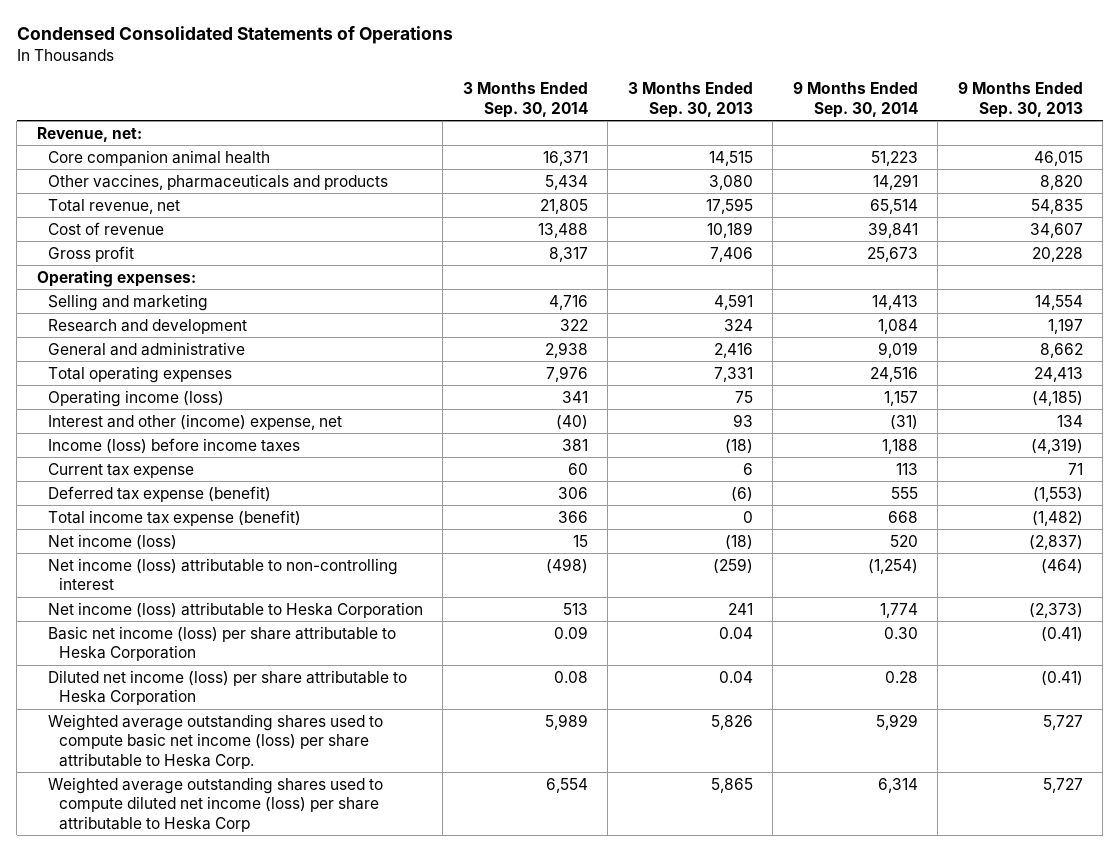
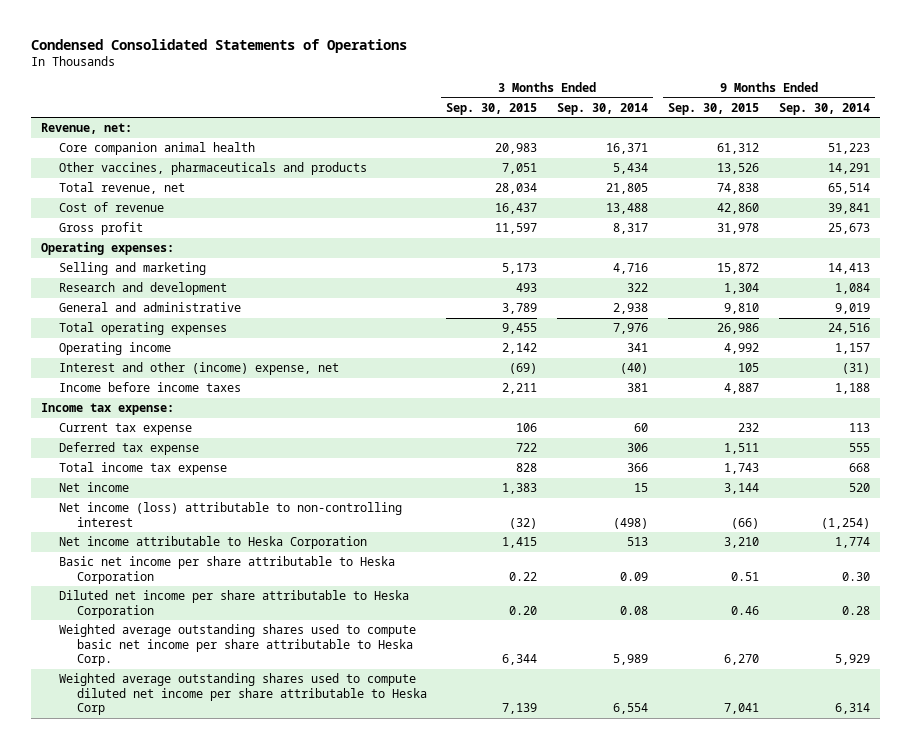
[627,81,753,118] 3 Months Ended Sep. 30, 2013 -> none
[957,81,1083,118] 9 Months Ended Sep. 30, 2013 -> none
none -> [446,102,538,115] Sep. 30, 2015
none -> [668,102,760,115] Sep. 30, 2015
[47,389,224,407] Operating income (loss) -> [58,342,171,356] Operating income
[47,437,300,454] Income (loss) before income taxes -> [58,382,241,393] Income before income taxes
none -> [40,403,174,416] Income tax expense:
[47,485,271,502] Deferred tax expense (benefit) -> [58,442,199,456] Deferred tax expense
[47,509,301,526] Total income tax expense (benefit) -> [58,462,227,476] Total income tax expense
[47,533,177,550] Net income (loss) -> [58,482,129,493] Net income
[47,601,423,618] Net income (loss) attributable to Heska Corporation -> [58,536,367,550] Net income attributable to Heska Corporation
[47,625,396,662] Basic net income (loss) per share attributable to Heska Corporation -> [58,556,395,584] Basic net income per share attributable to Heska Corporation
[47,669,407,706] Diluted net income (loss) per share attributable to Heska Corporation -> [58,590,409,618] Diluted net income per share attributable to Heska Corporation
[47,713,383,770] Weighted average outstanding shares used to compute basic net income (loss) per share attributable to Heska Corp. -> [58,624,416,667] Weighted average outstanding shares used to compute basic net income per share attributable to Heska Corp.
[47,776,383,833] Weighted average outstanding shares used to compute diluted net income (loss) per share attributable to Heska Corp -> [58,673,427,716] Weighted average outstanding shares used to compute diluted net income per share attributable to Heska Corp

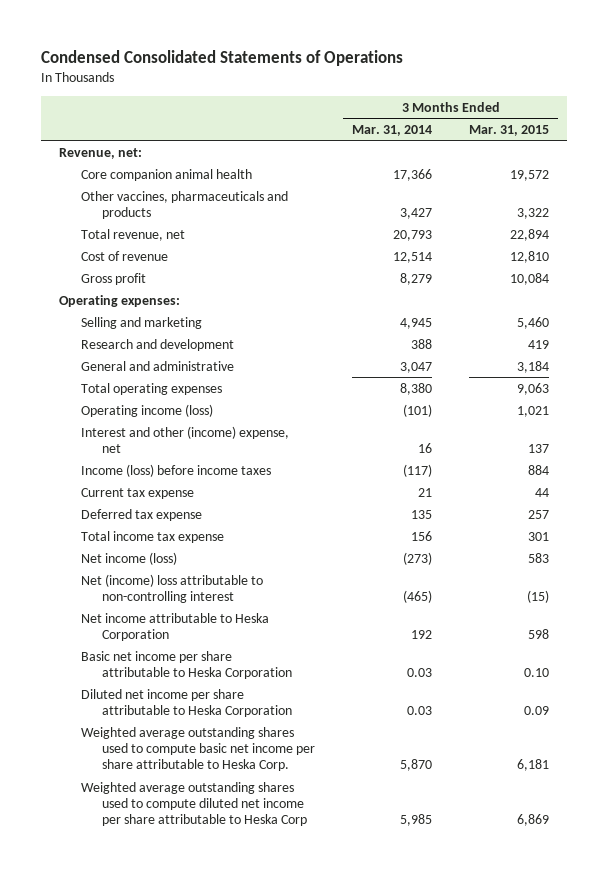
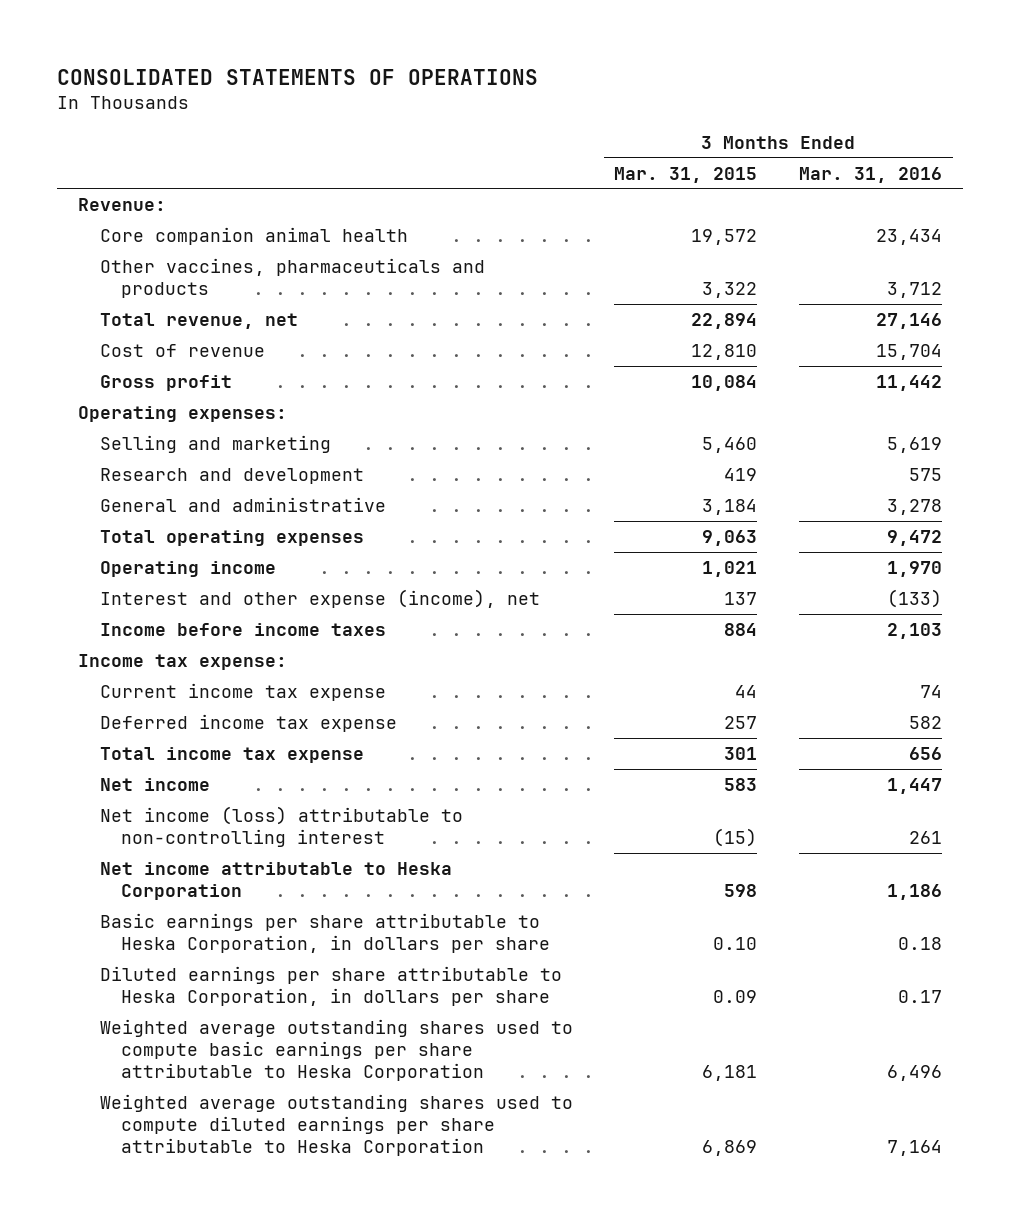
[40,49,403,66] Condensed Consolidated Statements of Operations -> [57,69,539,86] CONSOLIDATED STATEMENTS OF OPERATIONS
[352,124,433,136] Mar. 31, 2014 -> none
none -> [799,166,943,183] Mar. 31, 2016
[59,147,143,159] Revenue, net: -> [78,197,167,211] Revenue:
[80,403,213,417] Operating income (loss) -> [99,560,276,577] Operating income
[80,425,289,454] Interest and other (income) expense, net -> [99,588,540,608] Interest and other expense (income), net
[80,463,271,477] Income (loss) before income taxes -> [99,622,386,636] Income before income taxes
none -> [78,653,288,670] Income tax expense:
[80,487,194,499] Current tax expense -> [99,682,386,701] Current income tax expense
[80,508,202,521] Deferred tax expense -> [99,713,397,732] Deferred income tax expense
[80,551,177,565] Net income (loss) -> [99,777,210,791] Net income
[80,573,263,604] Net (income) loss attributable to non-controlling interest -> [99,805,463,847] Net income (loss) attributable to non-controlling interest
[80,650,293,680] Basic net income per share attributable to Heska Corporation -> [99,912,551,953] Basic earnings per share attributable to Heska Corporation, in dollars per share
[80,688,293,718] Diluted net income per share attributable to Heska Corporation -> [99,965,562,1006] Diluted earnings per share attributable to Heska Corporation, in dollars per share
[80,726,316,772] Weighted average outstanding shares used to compute basic net income per share attributable to Heska Corp. -> [99,1018,573,1081] Weighted average outstanding shares used to compute basic earnings per share attributable to Heska Corporation
[80,781,308,827] Weighted average outstanding shares used to compute diluted net income per share attributable to Heska Corp -> [99,1093,573,1156] Weighted average outstanding shares used to compute diluted earnings per share attributable to Heska Corporation

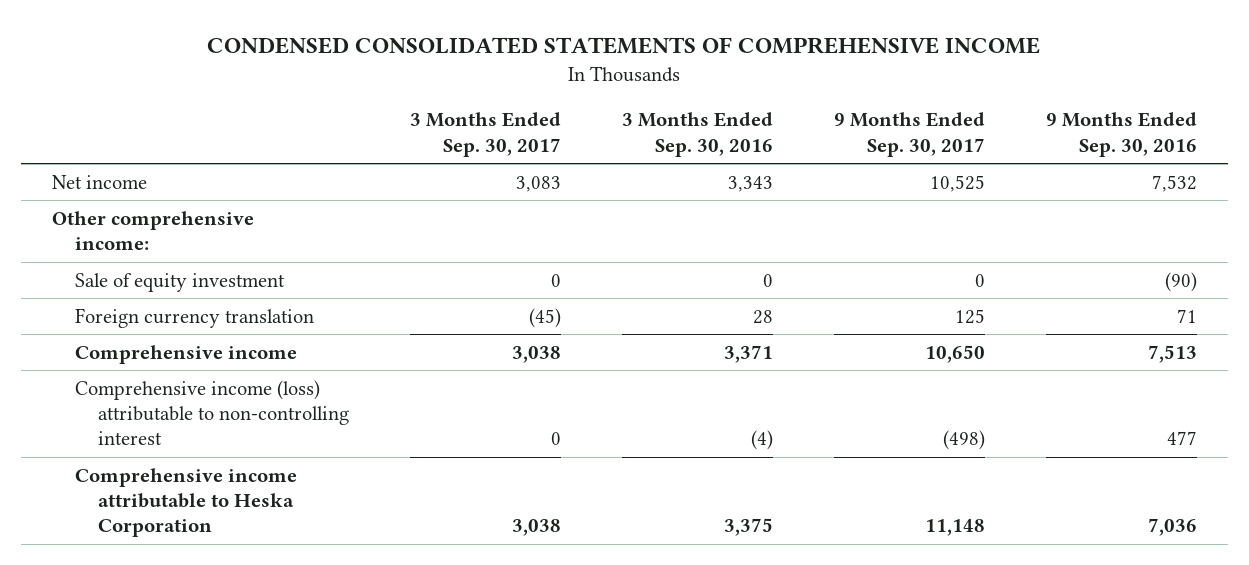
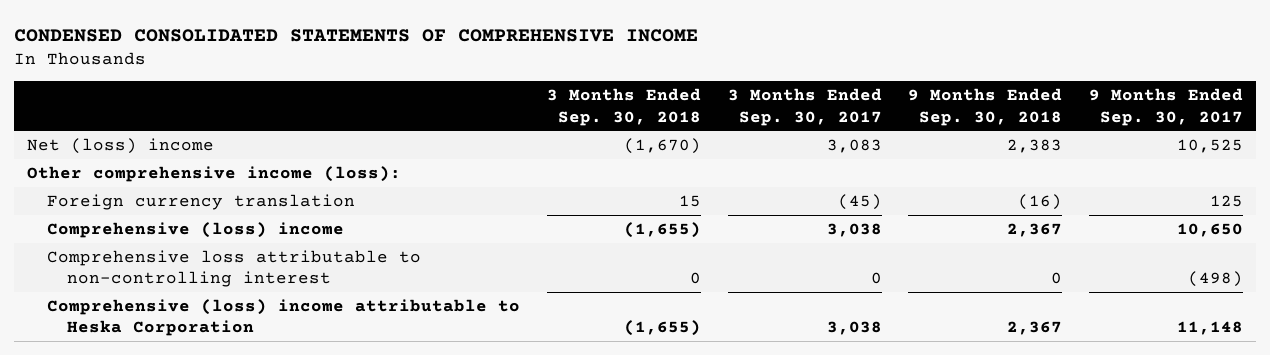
[621,112,773,157] 3 Months Ended Sep. 30, 2016 -> none
[1046,112,1198,157] 9 Months Ended Sep. 30, 2016 -> none
none -> [546,88,701,126] 3 Months Ended Sep. 30, 2018
none -> [908,88,1063,126] 9 Months Ended Sep. 30, 2018
[74,272,285,292] Sale of equity investment -> none
[51,174,147,189] Net income -> [27,137,215,154] Net (loss) income
[51,210,254,251] Other comprehensive income: -> [27,165,402,182] Other comprehensive income (loss):
[74,344,297,364] Comprehensive income -> [47,221,345,238] Comprehensive (loss) income
[74,379,349,446] Comprehensive income (loss) attributable to non-controlling interest -> [47,249,422,288] Comprehensive loss attributable to non-controlling interest
[74,467,297,538] Comprehensive income attributable to Heska Corporation -> [47,298,521,337] Comprehensive (loss) income attributable to Heska Corporation

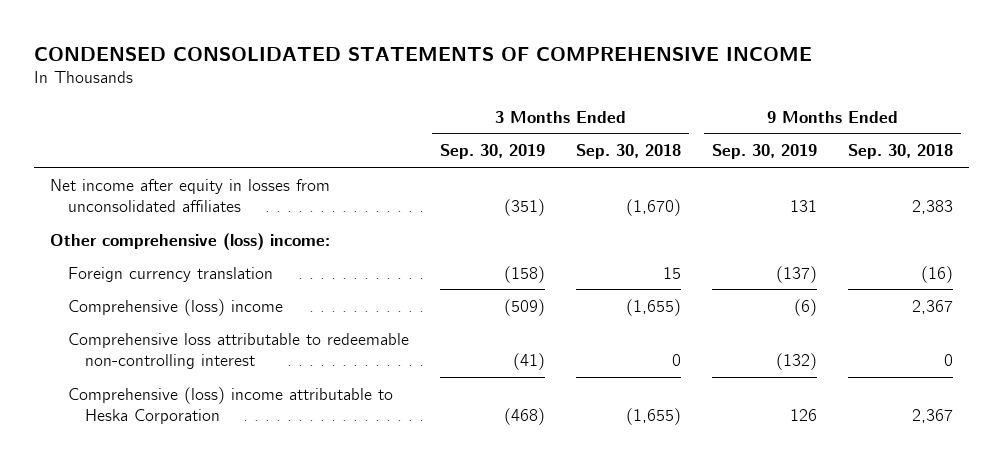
[727,88,882,126] 3 Months Ended Sep. 30, 2017 -> none
[1089,88,1244,126] 9 Months Ended Sep. 30, 2017 -> none
none -> [439,144,545,160] Sep. 30, 2019
none -> [712,144,818,160] Sep. 30, 2019
[27,137,215,154] Net (loss) income -> [50,178,331,212] Net income after equity in losses from unconsolidated affiliates
[27,165,402,182] Other comprehensive income (loss): -> [50,232,331,250] Other comprehensive (loss) income:
[47,249,422,288] Comprehensive loss attributable to non-controlling interest -> [67,332,409,369] Comprehensive loss attributable to redeemable non-controlling interest

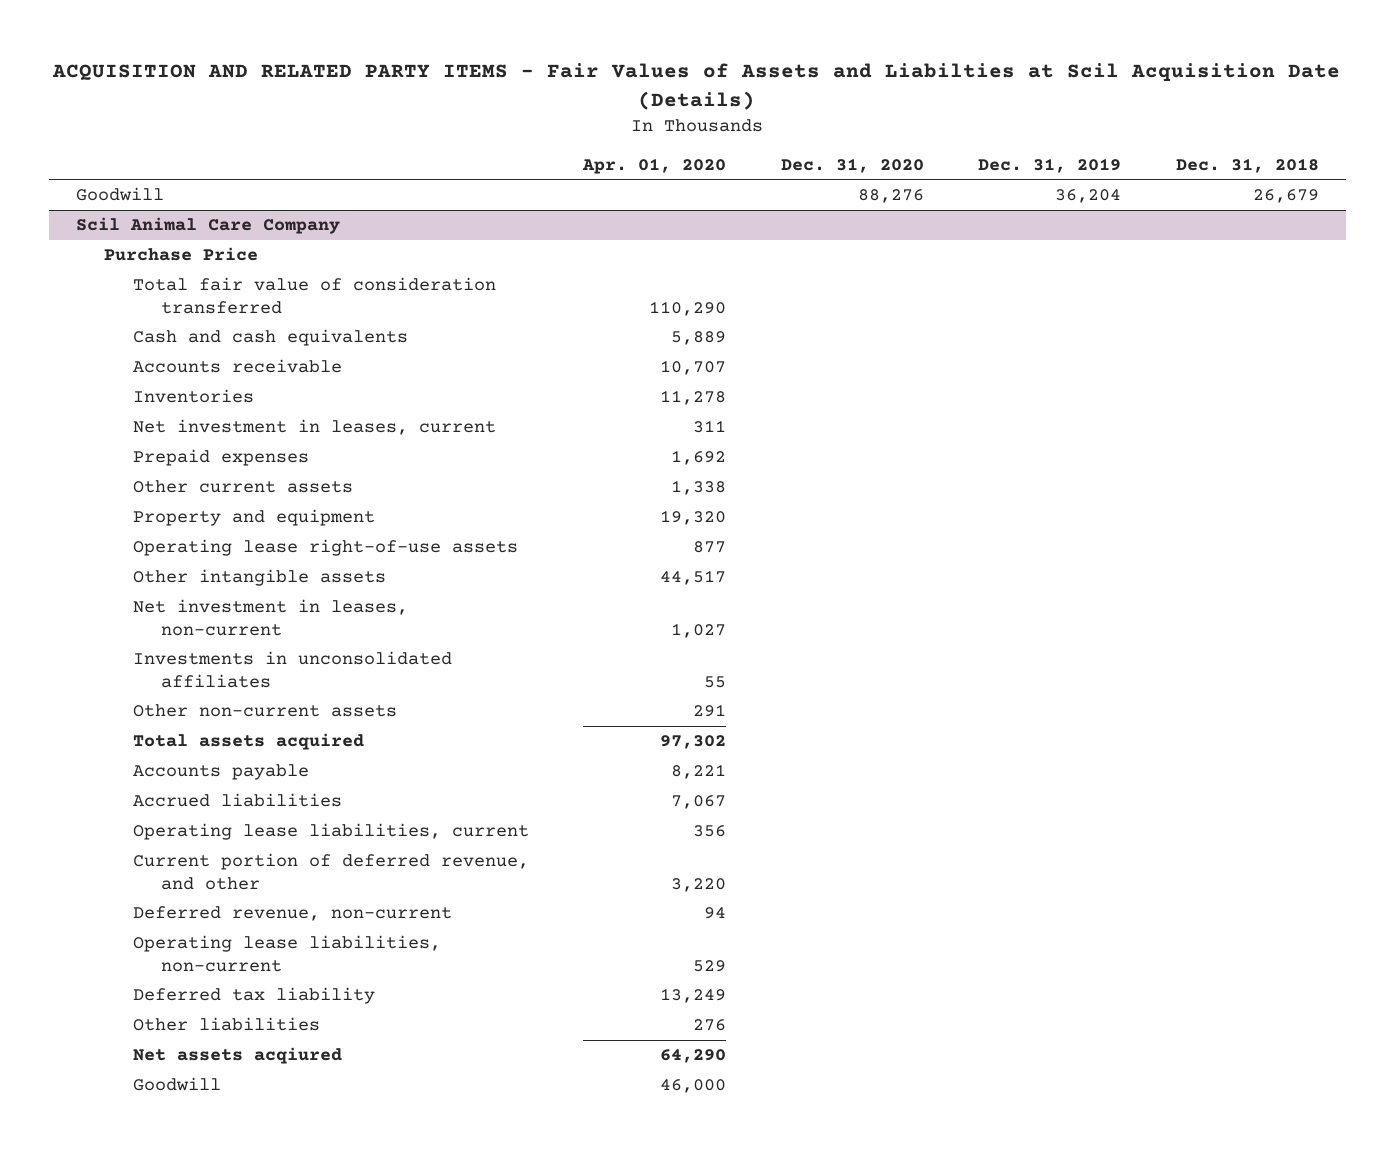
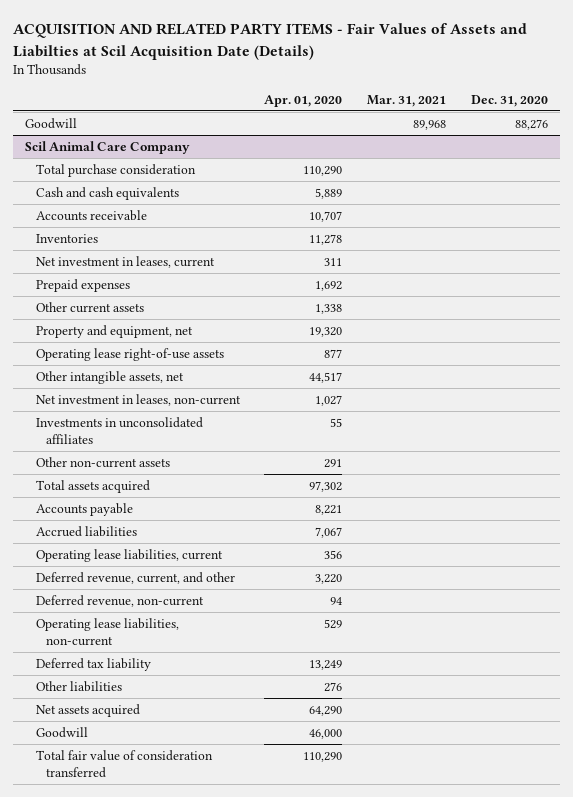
[978,157,1122,173] Dec. 31, 2019 -> none
[1175,157,1319,173] Dec. 31, 2018 -> none
none -> [366,94,446,107] Mar. 31, 2021
[104,247,259,262] Purchase Price -> none
none -> [35,164,196,178] Total purchase consideration
[132,509,375,527] Property and equipment -> [35,325,193,339] Property and equipment, net
[132,569,386,587] Other intangible assets -> [35,371,184,385] Other intangible assets, net
[132,853,529,890] Current portion of deferred revenue, and other -> [35,572,235,585] Deferred revenue, current, and other
[132,1047,342,1065] Net assets acqiured -> [35,704,140,718] Net assets acquired
[132,277,496,314] Total fair value of consideration transferred -> [35,750,213,778] Total fair value of consideration transferred

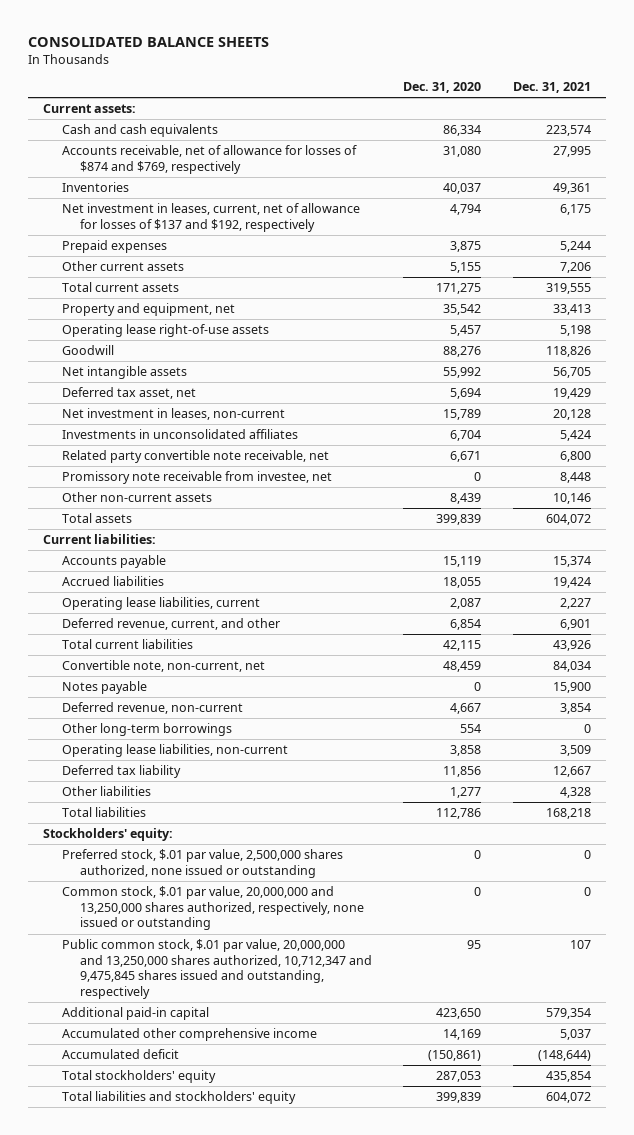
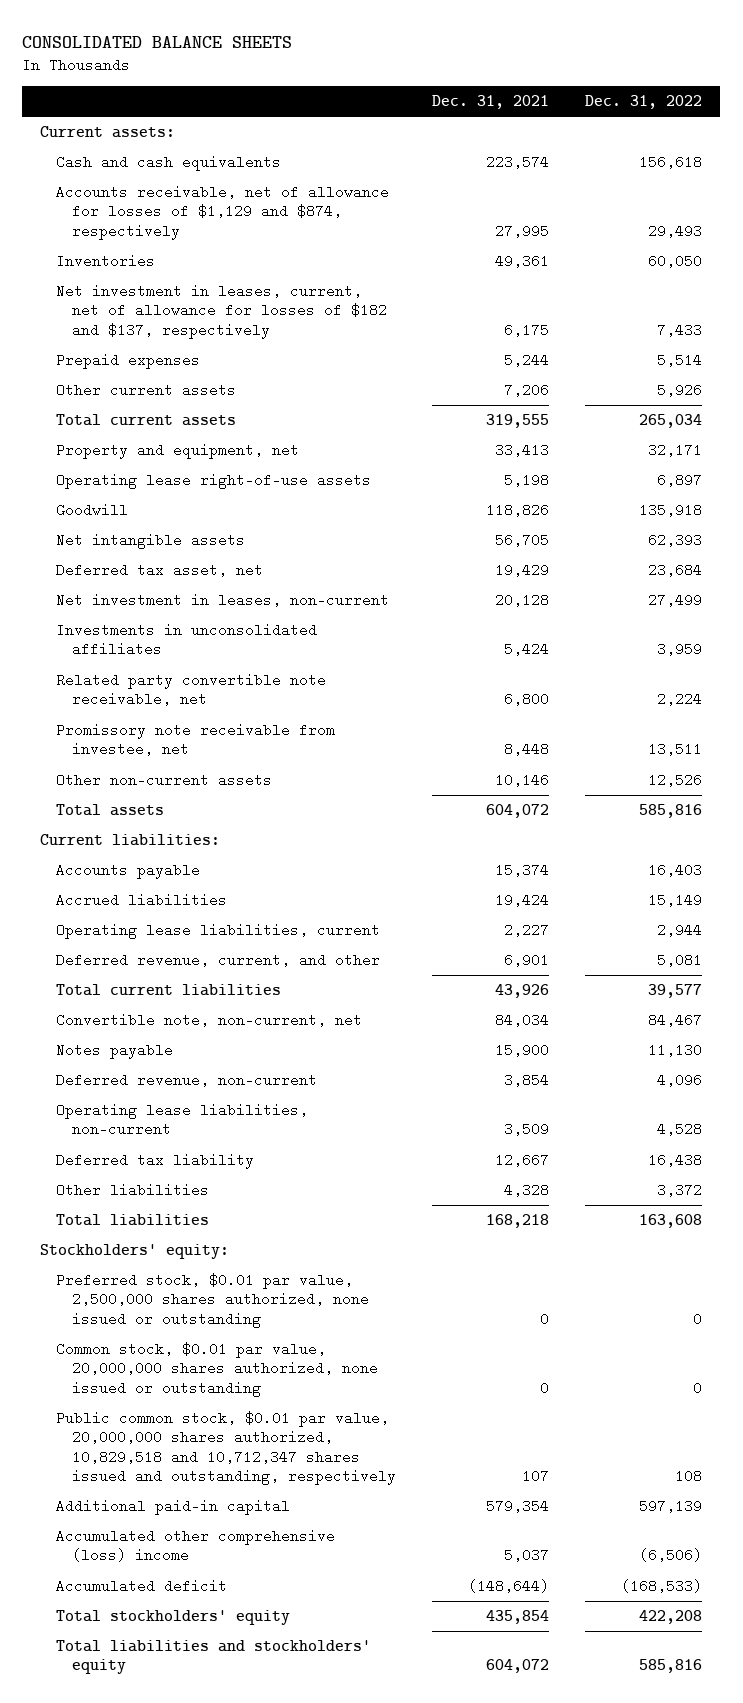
[403,81,482,93] Dec. 31, 2020 -> none
none -> [585,95,703,110] Dec. 31, 2022
[61,145,357,174] Accounts receivable, net of allowance for losses of $874 and $769, respectively -> [56,185,390,240] Accounts receivable, net of allowance for losses of $1,129 and $874, respectively
[61,203,360,232] Net investment in leases, current, net of allowance for losses of $137 and $192, respectively -> [56,284,388,339] Net investment in leases, current, net of allowance for losses of $182 and $137, respectively
[61,723,232,737] Other long-term borrowings -> none
[61,849,343,878] Preferred stock, $.01 par value, 2,500,000 shares authorized, none issued or outstanding -> [56,1273,370,1328] Preferred stock, $0.01 par value, 2,500,000 shares authorized, none issued or outstanding
[61,886,365,931] Common stock, $.01 par value, 20,000,000 and 13,250,000 shares authorized, respectively, none issued or outstanding -> [56,1342,379,1397] Common stock, $0.01 par value, 20,000,000 shares authorized, none issued or outstanding
[61,939,373,1000] Public common stock, $.01 par value, 20,000,000 and 13,250,000 shares authorized, 10,712,347 and 9,475,845 shares issued and outstanding, respectively -> [56,1411,397,1485] Public common stock, $0.01 par value, 20,000,000 shares authorized, 10,829,518 and 10,712,347 shares issued and outstanding, respectively
[61,1028,317,1042] Accumulated other comprehensive income -> [56,1529,336,1563] Accumulated other comprehensive (loss) income

